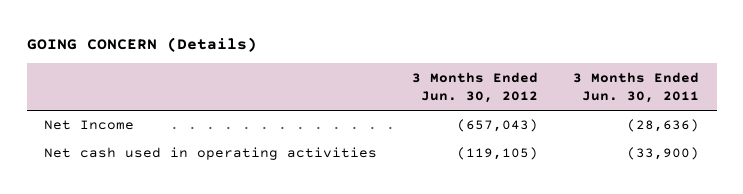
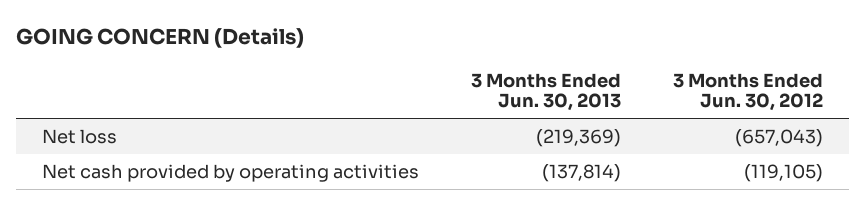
[573,71,700,104] 3 Months Ended Jun. 30, 2011 -> none
none -> [470,72,621,112] 3 Months Ended Jun. 30, 2013
[44,120,135,131] Net Income -> [42,129,118,145] Net loss
[44,147,378,161] Net cash used in operating activities -> [42,164,420,183] Net cash provided by operating activities

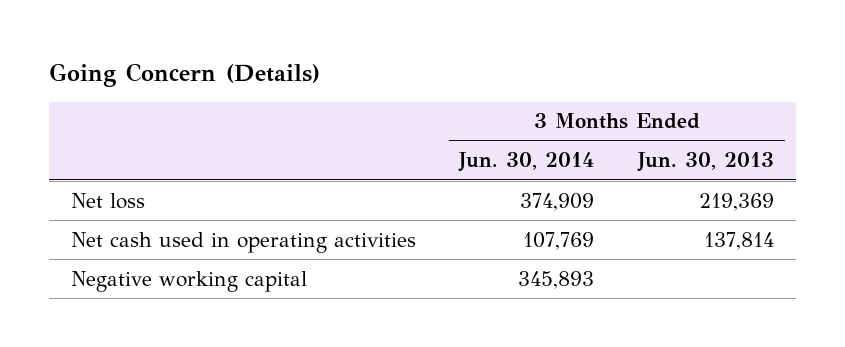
[16,28,305,49] GOING CONCERN (Details) -> [48,62,320,87] Going Concern (Details)
[672,72,823,112] 3 Months Ended Jun. 30, 2012 -> none
none -> [458,152,595,173] Jun. 30, 2014
[535,129,621,148] (219,369) -> [699,192,775,211] 219,369
[42,164,420,183] Net cash provided by operating activities -> [70,231,416,253] Net cash used in operating activities
[541,164,621,183] (137,814) -> [704,231,775,250] 137,814
none -> [70,270,307,292] Negative working capital

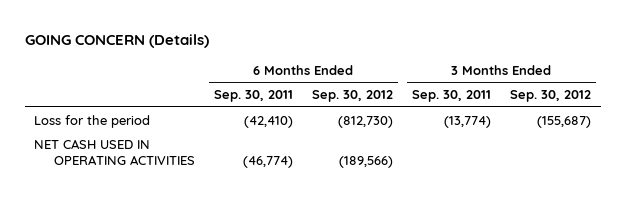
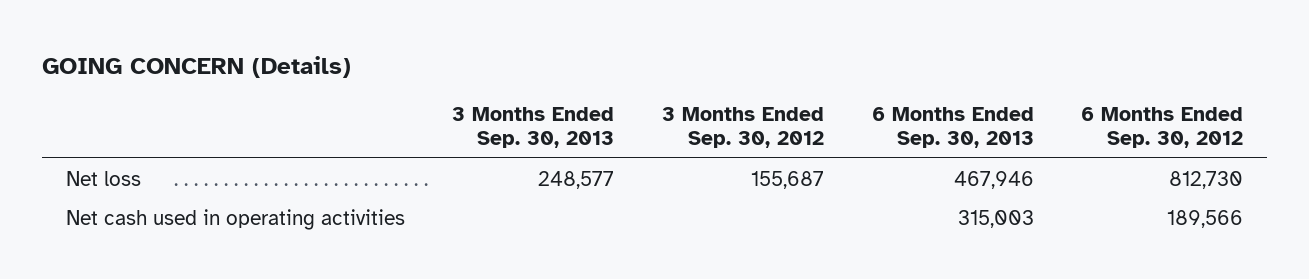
[213,90,293,103] Sep. 30, 2011 -> none
[411,90,491,103] Sep. 30, 2011 -> none
none -> [452,106,615,148] 3 Months Ended Sep. 30, 2013
none -> [871,106,1034,148] 6 Months Ended Sep. 30, 2013
[34,114,151,128] Loss for the period -> [65,170,141,186] Net loss
[337,115,393,128] (812,730) -> [1169,170,1244,189] 812,730
[537,115,592,128] (155,687) -> [750,170,824,189] 155,687
[34,138,195,166] NET CASH USED IN OPERATING ACTIVITIES -> [65,208,405,230] Net cash used in operating activities
[338,156,393,169] (189,566) -> [1167,209,1244,228] 189,566

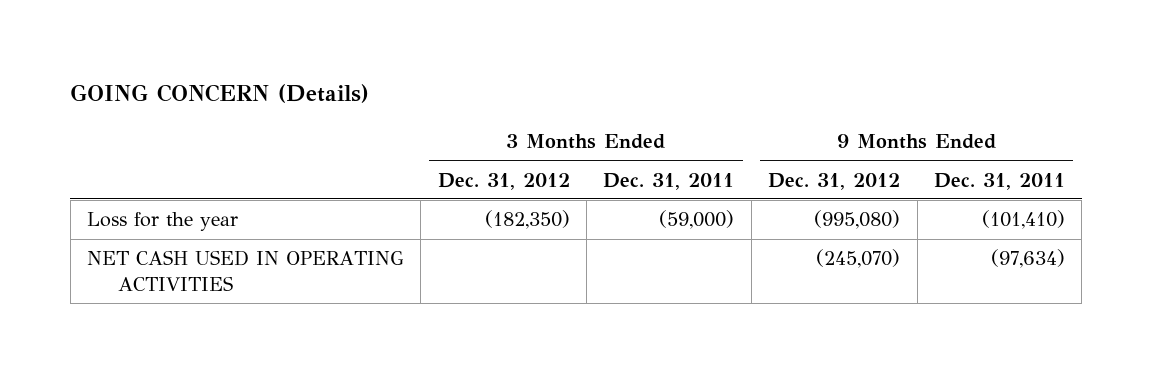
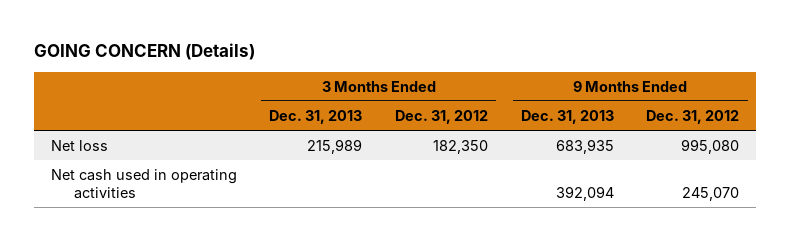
[603,172,735,190] Dec. 31, 2011 -> none
[933,172,1065,190] Dec. 31, 2011 -> none
none -> [269,109,363,124] Dec. 31, 2013
none -> [520,109,614,124] Dec. 31, 2013
[86,212,238,232] Loss for the year -> [50,139,108,151] Net loss
[484,210,570,230] (182,350) -> [433,139,489,154] 182,350
[814,210,901,230] (995,080) -> [681,138,740,154] 995,080
[86,250,404,292] NET CASH USED IN OPERATING ACTIVITIES -> [50,168,237,200] Net cash used in operating activities
[816,249,901,269] (245,070) -> [682,187,740,202] 245,070

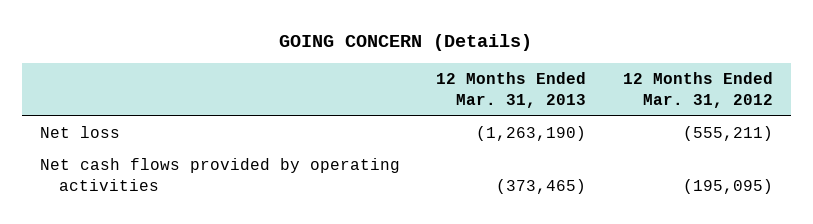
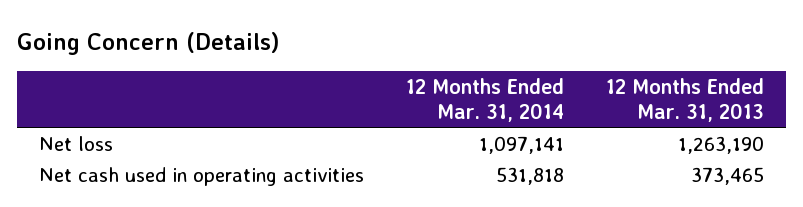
[279,33,533,51] GOING CONCERN (Details) -> [17,32,281,56] Going Concern (Details)
[622,72,773,108] 12 Months Ended Mar. 31, 2012 -> none
none -> [405,78,564,122] 12 Months Ended Mar. 31, 2014
[476,126,587,142] (1,263,190) -> [678,135,765,154] 1,263,190
[39,158,400,192] Net cash flows provided by operating activities -> [38,166,364,186] Net cash used in operating activities
[496,179,587,195] (373,465) -> [691,166,765,185] 373,465

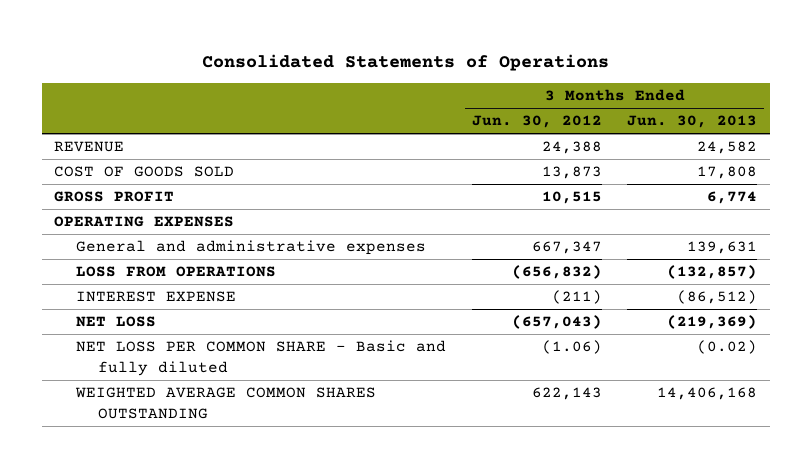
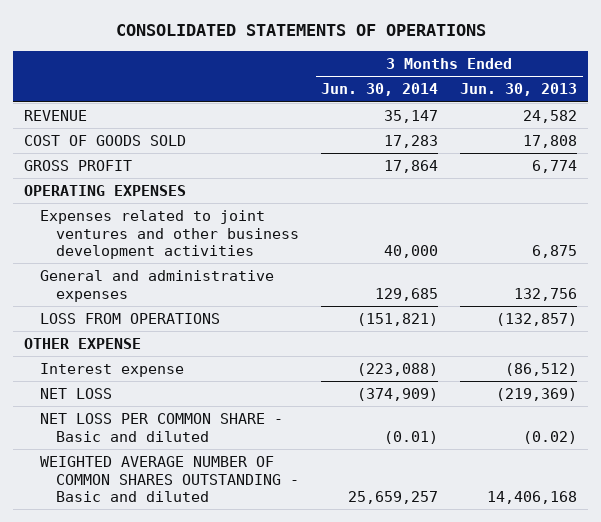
[201,53,609,71] Consolidated Statements of Operations -> [115,24,486,37] CONSOLIDATED STATEMENTS OF OPERATIONS
[471,115,602,129] Jun. 30, 2012 -> none
none -> [321,83,439,97] Jun. 30, 2014
none -> [40,210,300,260] Expenses related to joint ventures and other business development activities
[687,241,758,255] 139,631 -> [514,287,578,301] 132,756
none -> [24,338,142,350] OTHER EXPENSE
[76,291,237,303] INTEREST EXPENSE -> [40,363,185,378] Interest expense
[76,340,447,377] NET LOSS PER COMMON SHARE - Basic and fully diluted -> [40,413,284,442] NET LOSS PER COMMON SHARE - Basic and diluted
[75,387,377,420] WEIGHTED AVERAGE COMMON SHARES OUTSTANDING -> [40,456,300,503] WEIGHTED AVERAGE NUMBER OF COMMON SHARES OUTSTANDING - Basic and diluted

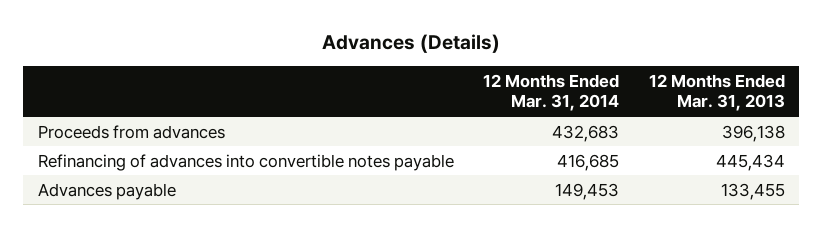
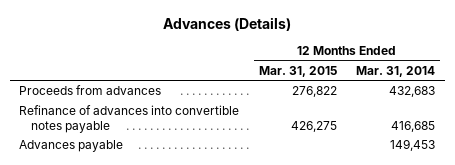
[648,73,785,112] 12 Months Ended Mar. 31, 2013 -> none
none -> [258,65,337,77] Mar. 31, 2015
[37,153,454,171] Refinancing of advances into convertible notes payable -> [19,105,240,133] Refinance of advances into convertible notes payable

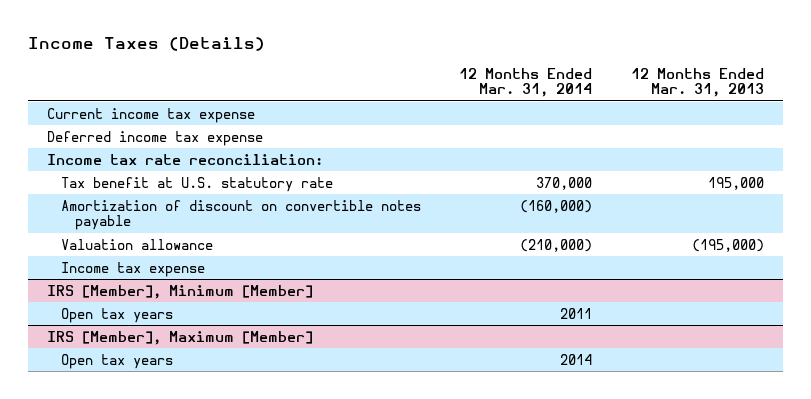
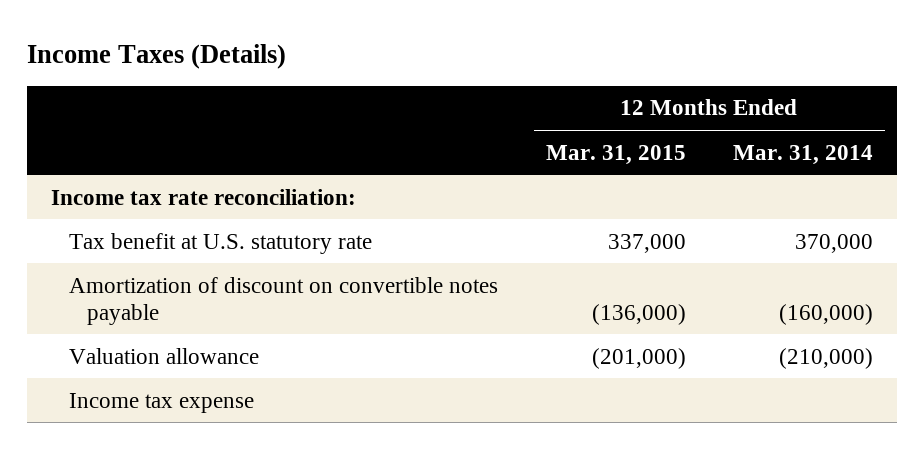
[630,67,764,98] 12 Months Ended Mar. 31, 2013 -> none
none -> [545,144,686,165] Mar. 31, 2015
[47,107,256,123] Current income tax expense -> none
[47,130,264,146] Deferred income tax expense -> none
[47,284,314,299] IRS [Member], Minimum [Member] -> none
[61,307,174,323] Open tax years -> none
[47,330,314,345] IRS [Member], Maximum [Member] -> none
[61,353,174,369] Open tax years -> none

